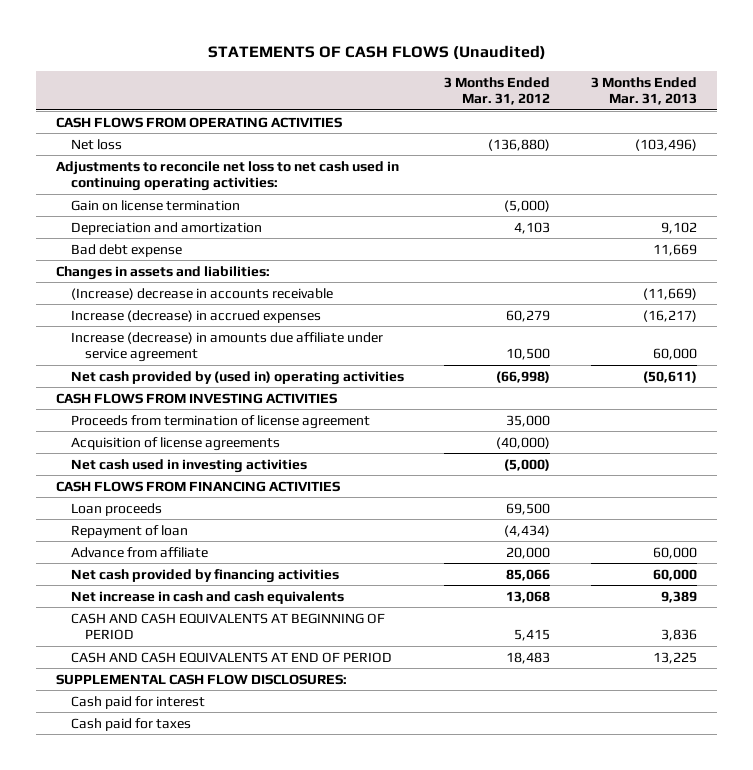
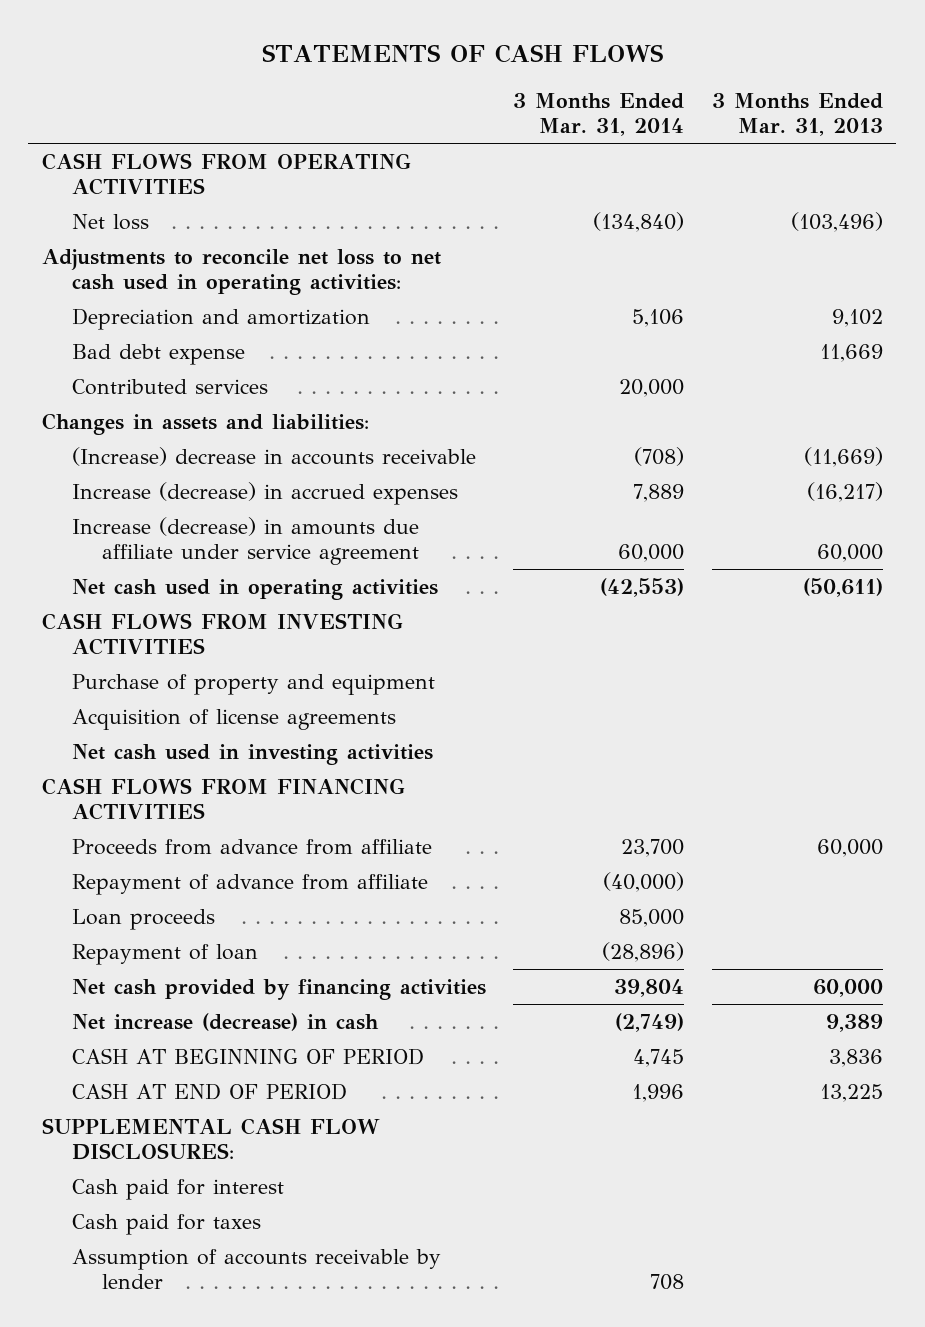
[207,45,546,61] STATEMENTS OF CASH FLOWS (Unaudited) -> [262,43,664,63] STATEMENTS OF CASH FLOWS
[444,76,551,105] 3 Months Ended Mar. 31, 2012 -> none
none -> [513,92,685,137] 3 Months Ended Mar. 31, 2014
[70,199,240,211] Gain on license termination -> none
[56,160,400,191] Adjustments to reconcile net loss to net cash used in continuing operating activities: -> [42,248,442,296] Adjustments to reconcile net loss to net cash used in operating activities:
none -> [71,378,268,395] Contributed services
[70,370,404,385] Net cash provided by (used in) operating activities -> [71,578,438,600] Net cash used in operating activities
[70,414,370,429] Proceeds from termination of license agreement -> none
none -> [71,673,435,695] Purchase of property and equipment
none -> [71,838,432,855] Proceeds from advance from affiliate
none -> [71,873,428,895] Repayment of advance from affiliate
[70,546,208,558] Advance from affiliate -> none
[70,590,344,604] Net increase in cash and cash equivalents -> [71,1012,379,1031] Net increase (decrease) in cash
[70,612,385,640] CASH AND CASH EQUIVALENTS AT BEGINNING OF PERIOD -> [71,1047,424,1065] CASH AT BEGINNING OF PERIOD
[70,651,392,663] CASH AND CASH EQUIVALENTS AT END OF PERIOD -> [71,1082,347,1100] CASH AT END OF PERIOD
none -> [71,1248,441,1290] Assumption of accounts receivable by lender

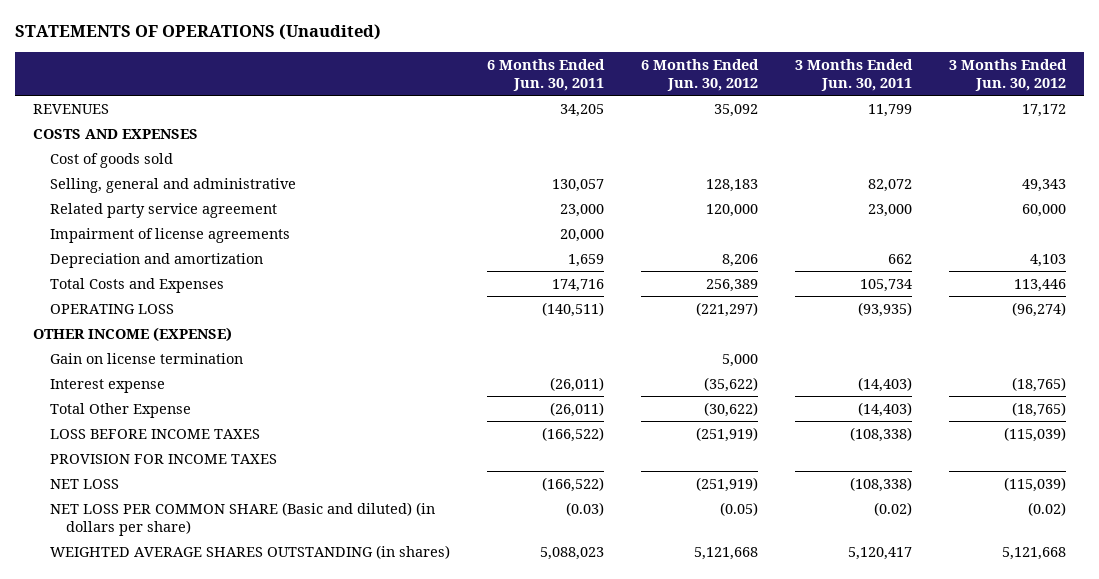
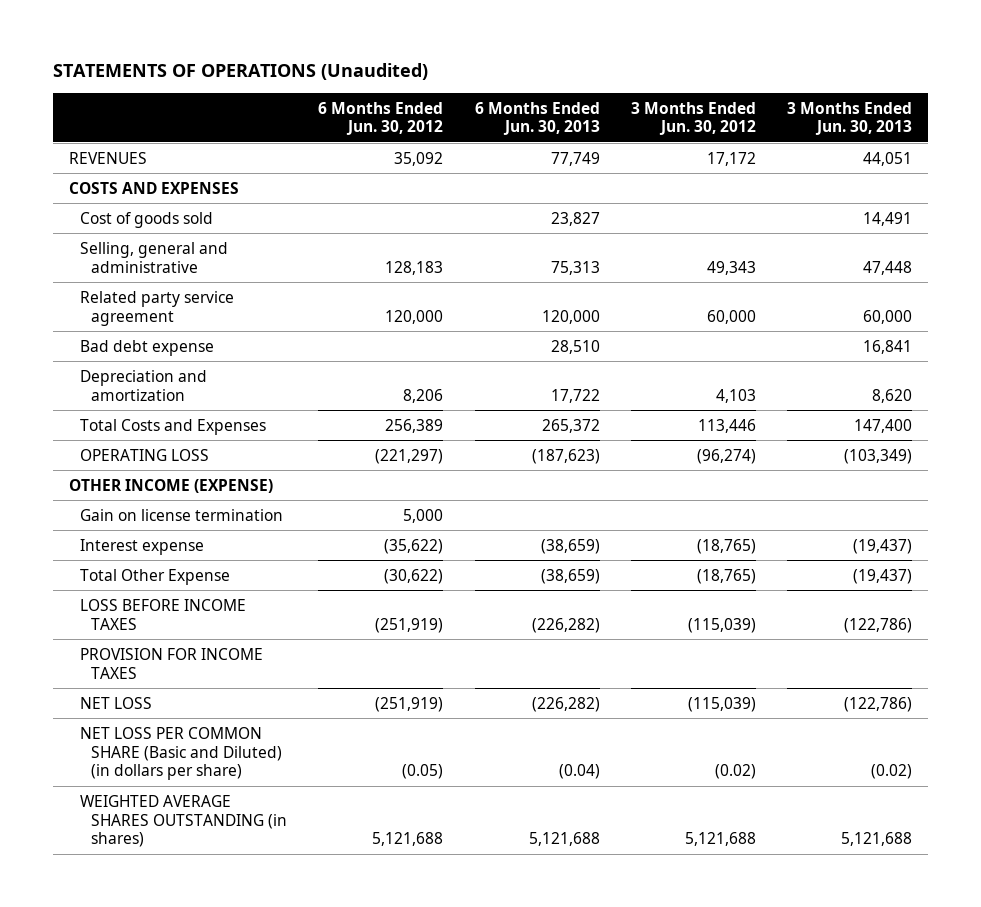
[486,58,605,91] 6 Months Ended Jun. 30, 2011 -> none
[794,58,913,91] 3 Months Ended Jun. 30, 2011 -> none
none -> [474,101,600,136] 6 Months Ended Jun. 30, 2013
none -> [787,101,913,136] 3 Months Ended Jun. 30, 2013
[49,227,290,243] Impairment of license agreements -> none
none -> [79,339,214,356] Bad debt expense
[49,501,435,536] NET LOSS PER COMMON SHARE (Basic and diluted) (in dollars per share) -> [79,726,282,781] NET LOSS PER COMMON SHARE (Basic and Diluted) (in dollars per share)
[693,546,758,560] 5,121,668 -> [372,832,444,847] 5,121,688
[1001,546,1066,560] 5,121,668 -> [684,832,756,847] 5,121,688

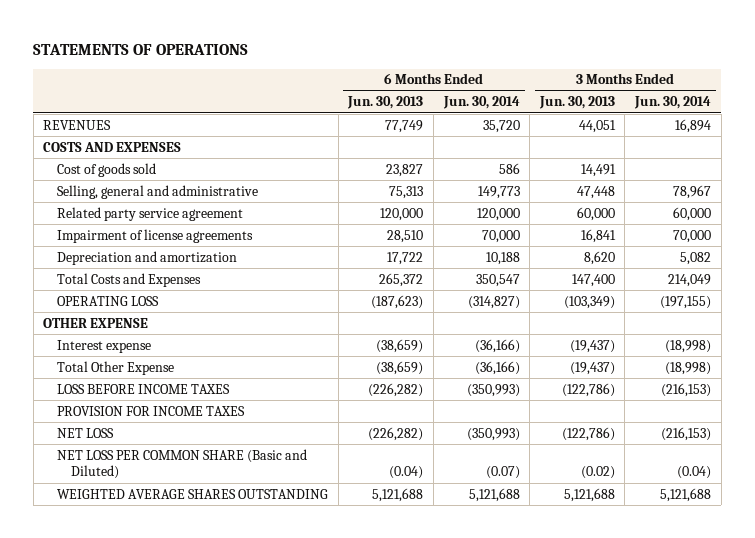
[52,63,428,81] STATEMENTS OF OPERATIONS (Unaudited) -> [33,43,249,55] STATEMENTS OF OPERATIONS
[318,101,444,136] 6 Months Ended Jun. 30, 2012 -> none
[630,101,756,136] 3 Months Ended Jun. 30, 2012 -> none
none -> [442,96,520,110] Jun. 30, 2014
none -> [634,96,712,110] Jun. 30, 2014
[79,339,214,356] Bad debt expense -> [57,228,254,243] Impairment of license agreements
[79,508,283,521] Gain on license termination -> none
[68,478,273,493] OTHER INCOME (EXPENSE) -> [43,317,149,328] OTHER EXPENSE
[79,726,282,781] NET LOSS PER COMMON SHARE (Basic and Diluted) (in dollars per share) -> [57,448,308,480] NET LOSS PER COMMON SHARE (Basic and Diluted)
[79,794,287,848] WEIGHTED AVERAGE SHARES OUTSTANDING (in shares) -> [57,488,329,499] WEIGHTED AVERAGE SHARES OUTSTANDING

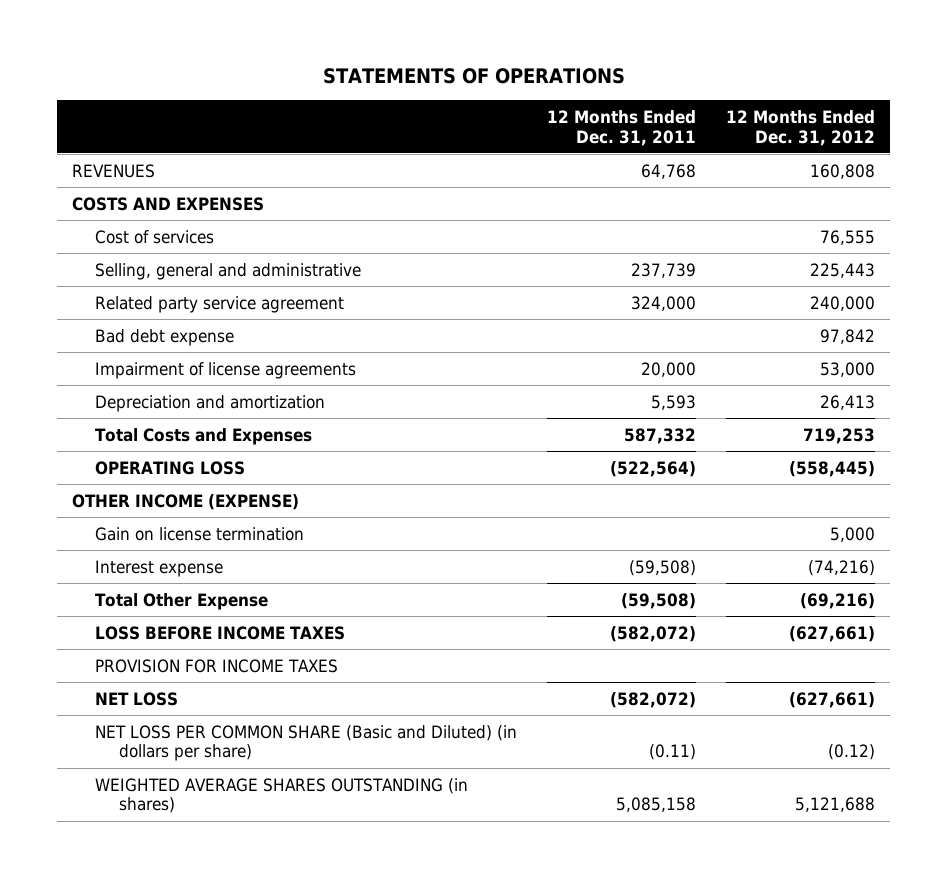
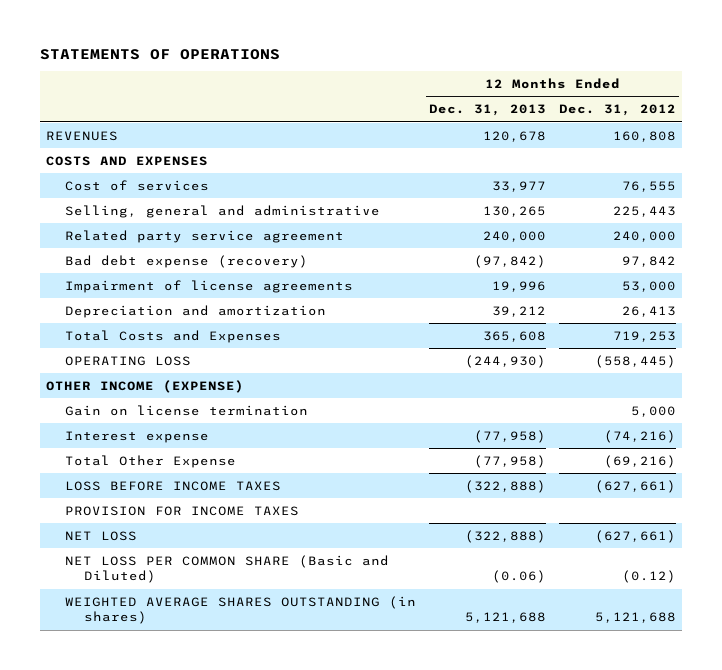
[547,110,697,146] 12 Months Ended Dec. 31, 2011 -> none
none -> [429,104,547,117] Dec. 31, 2013
[95,328,235,346] Bad debt expense -> [65,254,309,268] Bad debt expense (recovery)
[95,724,518,762] NET LOSS PER COMMON SHARE (Basic and Diluted) (in dollars per share) -> [65,554,390,584] NET LOSS PER COMMON SHARE (Basic and Diluted)

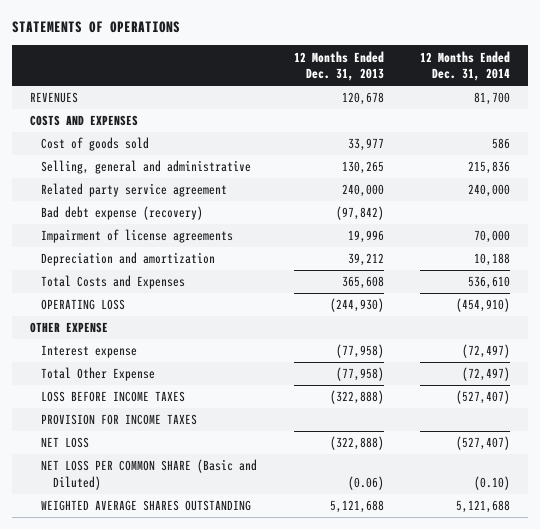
[558,104,676,117] Dec. 31, 2012 -> none
none -> [419,50,510,82] 12 Months Ended Dec. 31, 2014
[65,179,210,191] Cost of services -> [41,137,150,152] Cost of goods sold
[65,404,309,416] Gain on license termination -> none
[46,379,245,393] OTHER INCOME (EXPENSE) -> [29,322,108,334] OTHER EXPENSE
[65,595,417,625] WEIGHTED AVERAGE SHARES OUTSTANDING (in shares) -> [41,500,252,512] WEIGHTED AVERAGE SHARES OUTSTANDING

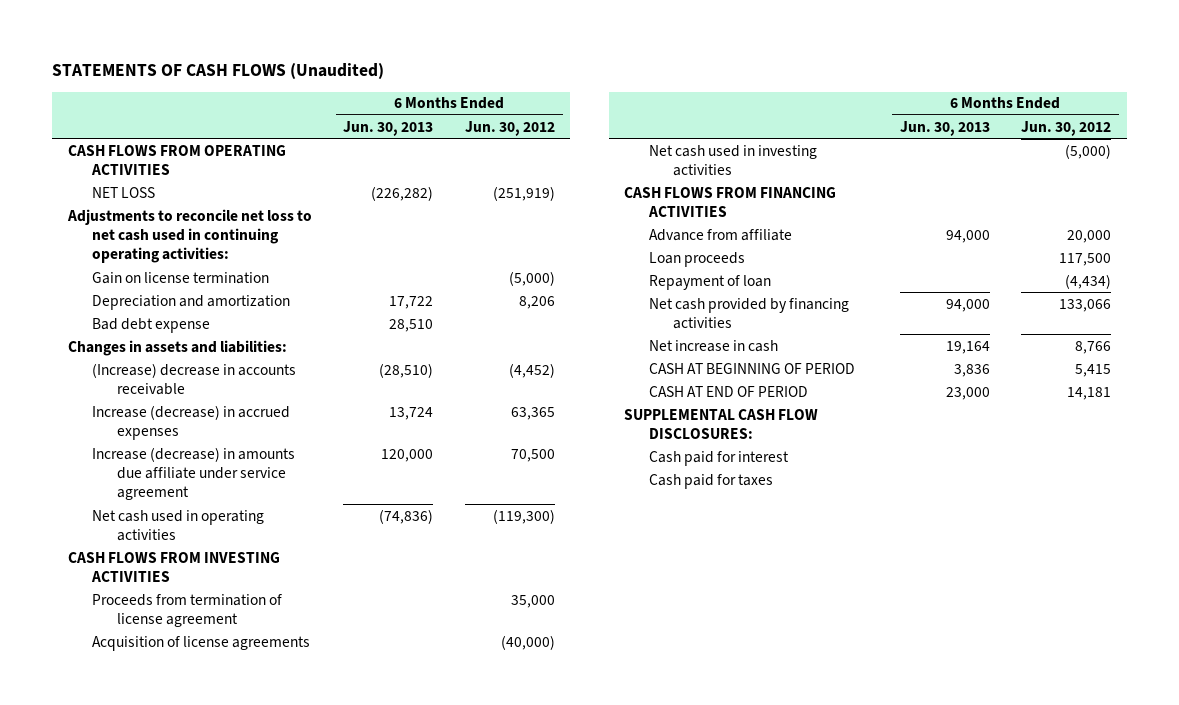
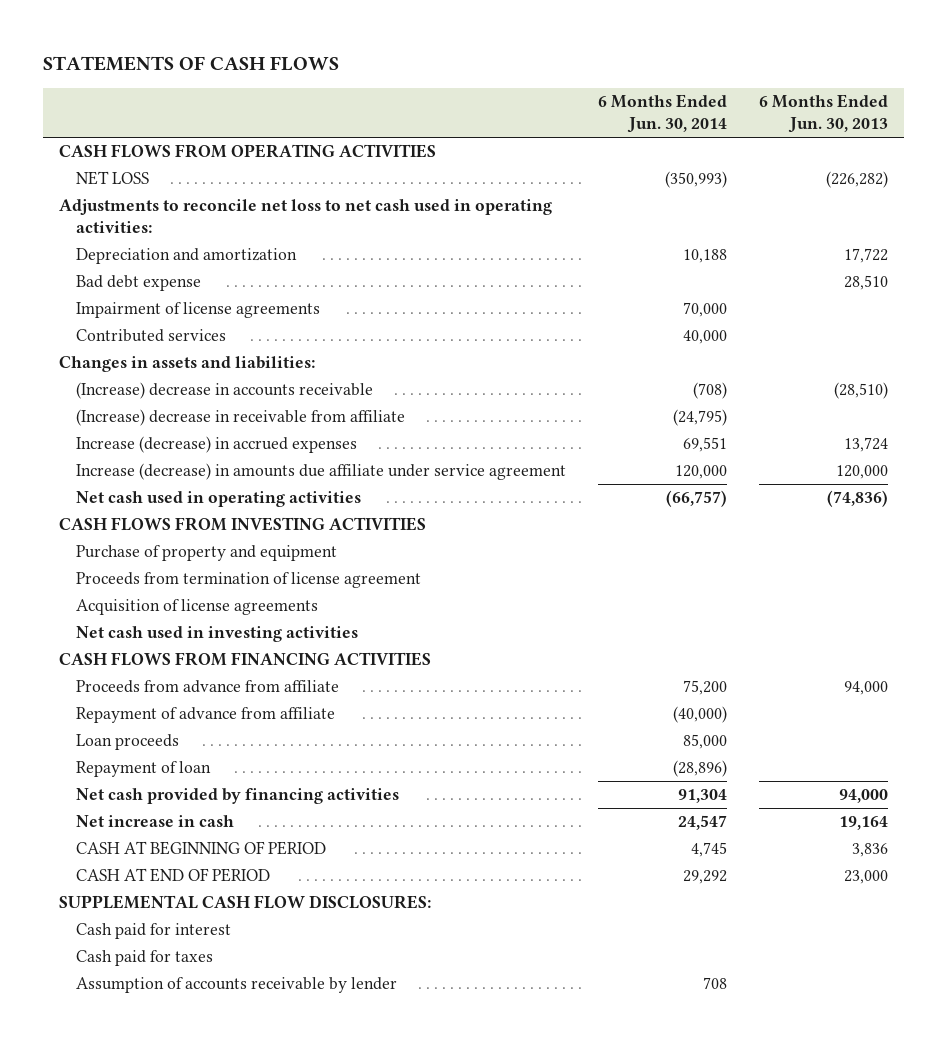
[52,63,385,80] STATEMENTS OF CASH FLOWS (Unaudited) -> [43,56,340,72] STATEMENTS OF CASH FLOWS
[464,120,555,136] Jun. 30, 2012 -> none
none -> [598,94,728,134] 6 Months Ended Jun. 30, 2014
[92,271,270,284] Gain on license termination -> none
[66,208,312,264] Adjustments to reconcile net loss to net cash used in continuing operating activities: -> [59,199,553,234] Adjustments to reconcile net loss to net cash used in operating activities:
none -> [76,302,321,319] Impairment of license agreements
none -> [76,329,227,343] Contributed services
none -> [76,409,406,427] (Increase) decrease in receivable from affiliate
none -> [76,545,338,562] Purchase of property and equipment
[648,228,792,241] Advance from affiliate -> [76,680,340,694] Proceeds from advance from affiliate
none -> [76,707,336,724] Repayment of advance from affiliate
none -> [76,977,398,994] Assumption of accounts receivable by lender

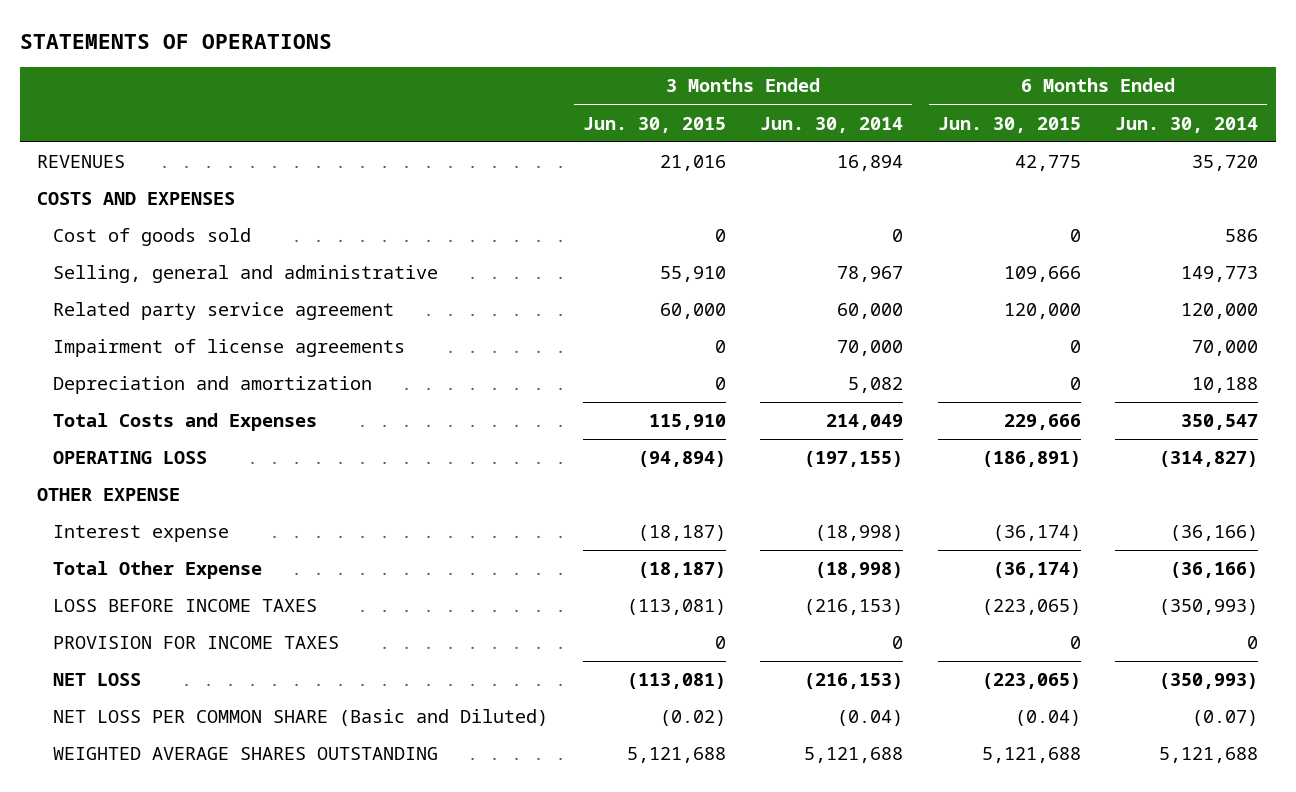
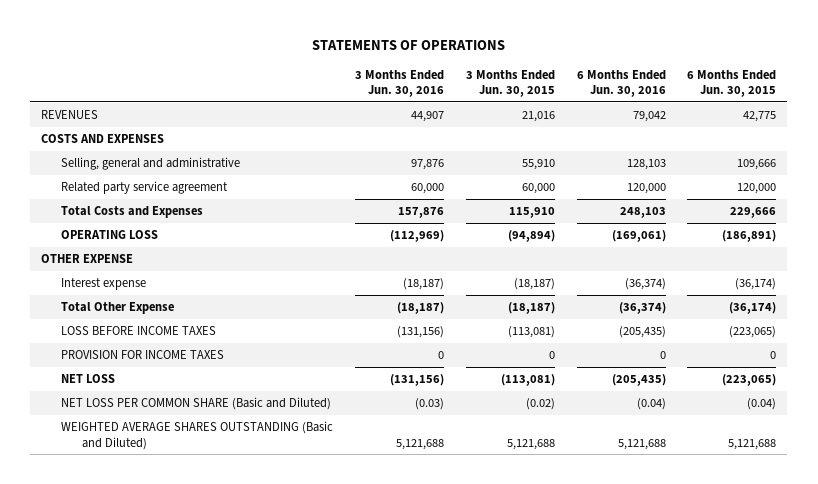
[760,116,904,133] Jun. 30, 2014 -> none
[1115,116,1259,133] Jun. 30, 2014 -> none
none -> [355,69,445,98] 3 Months Ended Jun. 30, 2016
none -> [576,69,666,98] 6 Months Ended Jun. 30, 2016
[53,228,252,247] Cost of goods sold -> none
[53,339,406,358] Impairment of license agreements -> none
[53,376,373,395] Depreciation and amortization -> none
[53,747,439,761] WEIGHTED AVERAGE SHARES OUTSTANDING -> [61,421,334,450] WEIGHTED AVERAGE SHARES OUTSTANDING (Basic and Diluted)

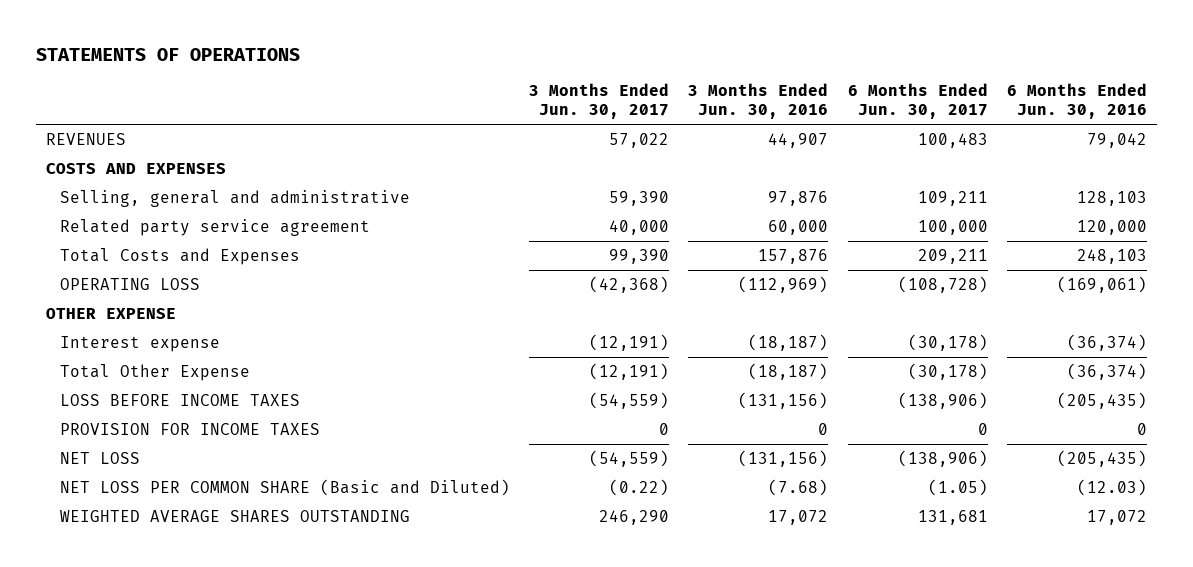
[465,69,555,98] 3 Months Ended Jun. 30, 2015 -> none
[687,69,777,98] 6 Months Ended Jun. 30, 2015 -> none
none -> [528,83,669,120] 3 Months Ended Jun. 30, 2017
none -> [847,83,988,120] 6 Months Ended Jun. 30, 2017
[415,398,445,411] (0.03) -> [768,479,829,497] (7.68)
[636,398,666,411] (0.04) -> [1076,479,1147,497] (12.03)
[61,421,334,450] WEIGHTED AVERAGE SHARES OUTSTANDING (Basic and Diluted) -> [59,510,410,523] WEIGHTED AVERAGE SHARES OUTSTANDING
[396,438,445,450] 5,121,688 -> [768,510,829,526] 17,072
[617,438,666,450] 5,121,688 -> [1086,510,1147,526] 17,072

